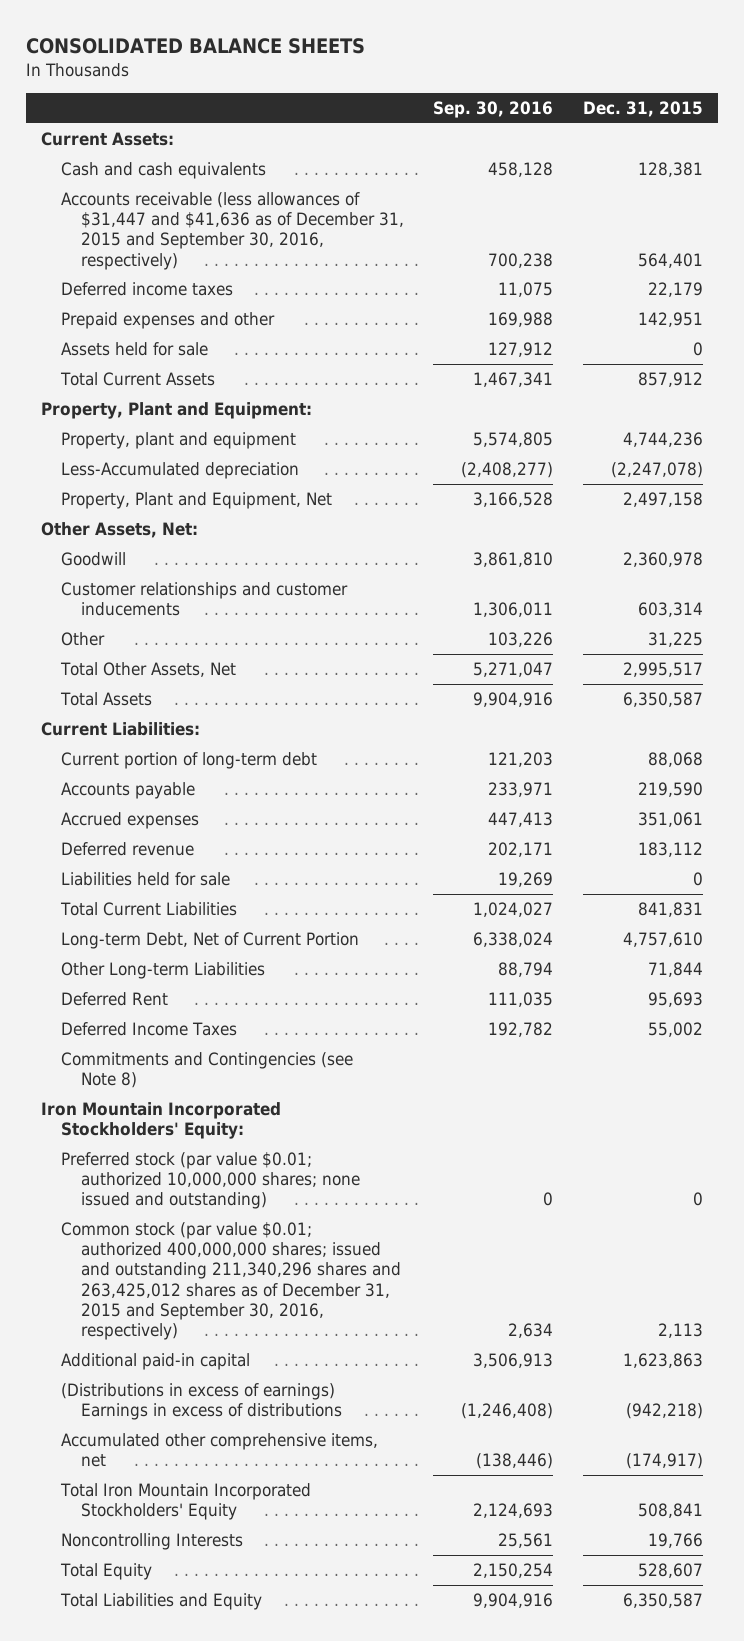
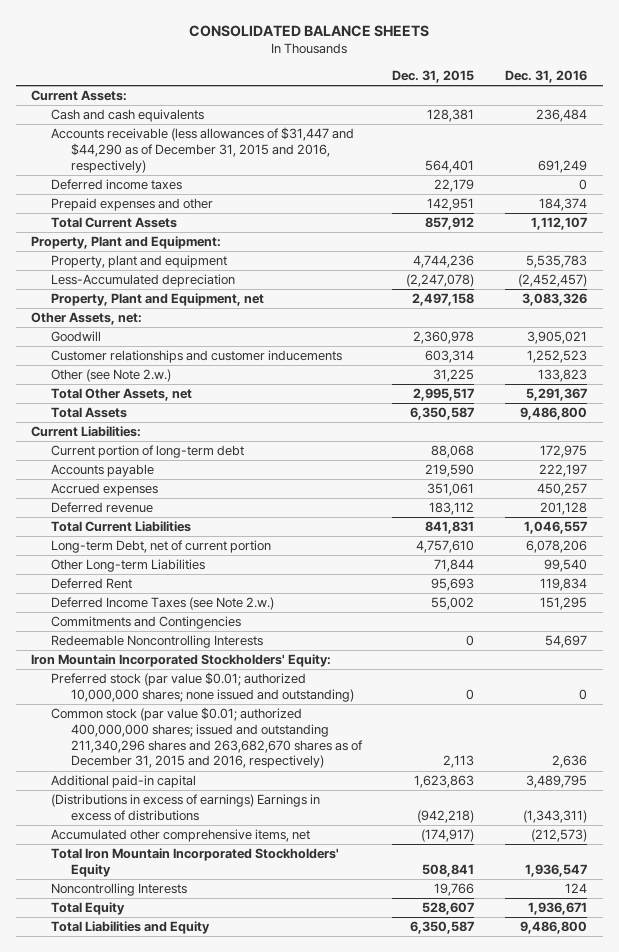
[433,101,554,119] Sep. 30, 2016 -> none
none -> [505,69,588,83] Dec. 31, 2016
[60,192,404,270] Accounts receivable (less allowances of $31,447 and $41,636 as of December 31, 2015 and September 30, 2016, respectively) -> [51,127,355,173] Accounts receivable (less allowances of $31,447 and $44,290 as of December 31, 2015 and 2016, respectively)
[60,342,208,357] Assets held for sale -> none
[60,492,332,510] Property, Plant and Equipment, Net -> [51,293,265,307] Property, Plant and Equipment, net
[40,522,198,539] Other Assets, Net: -> [31,312,143,326] Other Assets, net:
[60,632,105,647] Other -> [51,369,172,383] Other (see Note 2.w.)
[59,662,236,678] Total Other Assets, Net -> [51,388,193,402] Total Other Assets, net
[60,872,230,887] Liabilities held for sale -> none
[60,932,359,950] Long-term Debt, Net of Current Portion -> [51,540,272,554] Long-term Debt, net of current portion
[60,1022,237,1037] Deferred Income Taxes -> [51,597,275,611] Deferred Income Taxes (see Note 2.w.)
[60,1052,353,1089] Commitments and Contingencies (see Note 8) -> [51,616,242,630] Commitments and Contingencies
none -> [51,635,264,649] Redeemable Noncontrolling Interests
[60,1222,401,1341] Common stock (par value $0.01; authorized 400,000,000 shares; issued and outstanding 211,340,296 shares and 263,425,012 shares as of December 31, 2015 and September 30, 2016, respectively) -> [51,707,363,769] Common stock (par value $0.01; authorized 400,000,000 shares; issued and outstanding 211,340,296 shares and 263,682,670 shares as of December 31, 2015 and 2016, respectively)

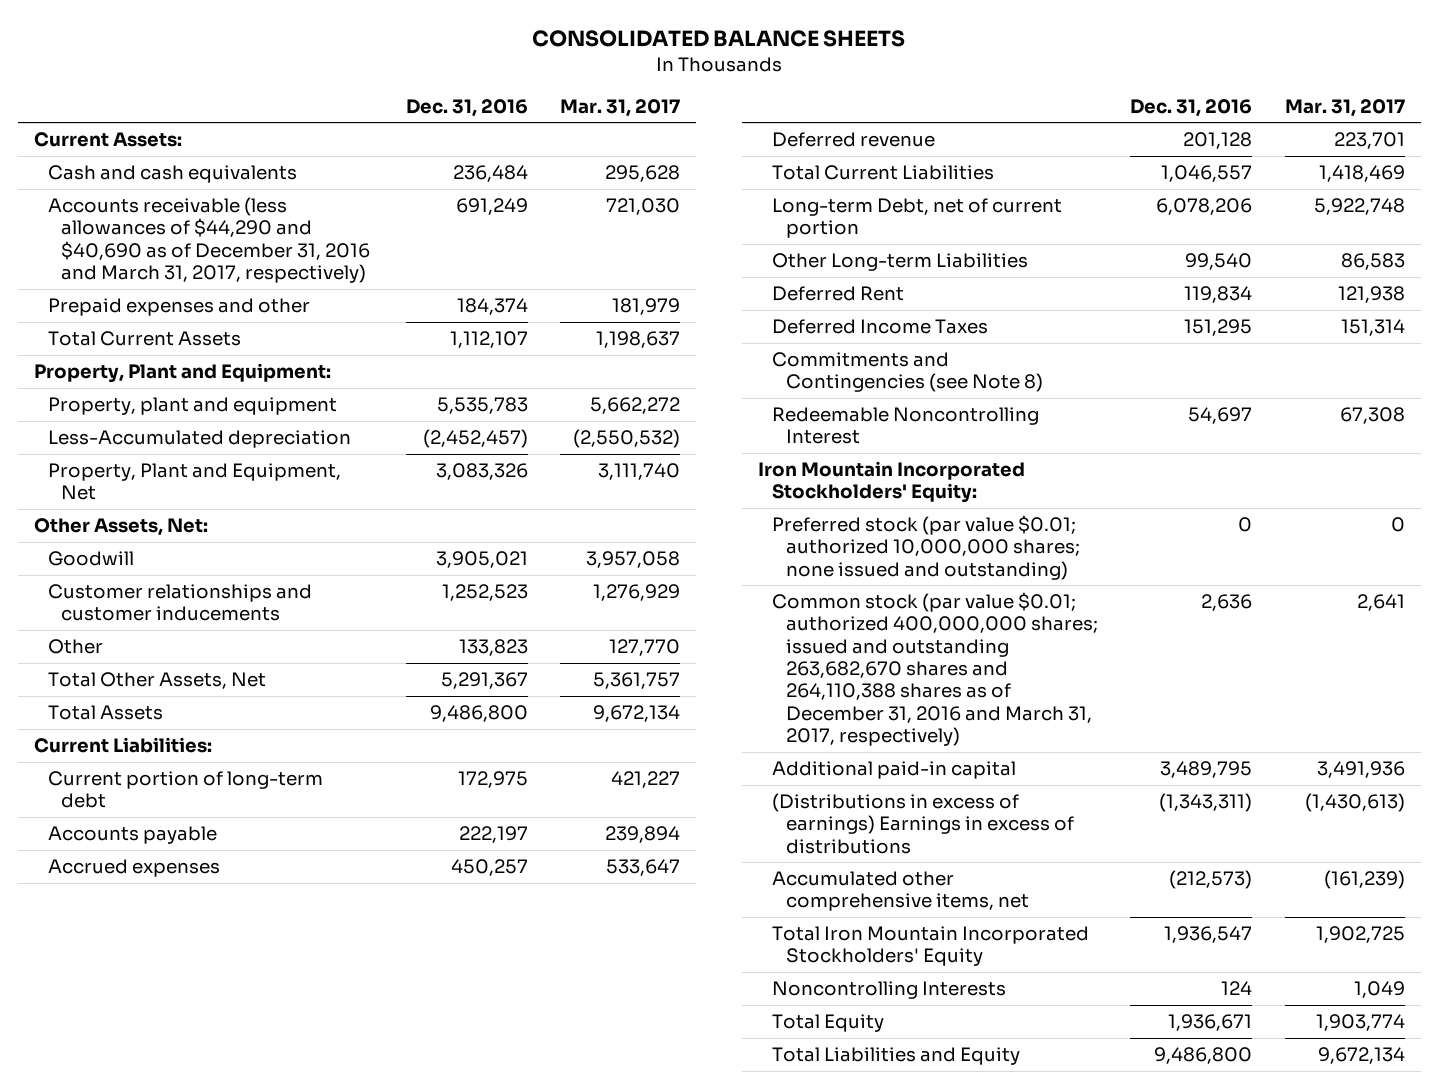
[392,69,475,83] Dec. 31, 2015 -> none
none -> [560,98,681,117] Mar. 31, 2017
[51,179,183,191] Deferred income taxes -> none
[51,127,355,173] Accounts receivable (less allowances of $31,447 and $44,290 as of December 31, 2015 and 2016, respectively) -> [47,197,371,284] Accounts receivable (less allowances of $44,290 and $40,690 as of December 31, 2016 and March 31, 2017, respectively)
[51,293,265,307] Property, Plant and Equipment, net -> [47,463,341,501] Property, Plant and Equipment, Net
[31,312,143,326] Other Assets, net: -> [33,518,208,537] Other Assets, Net:
[51,369,172,383] Other (see Note 2.w.) -> [47,639,103,655] Other
[51,388,193,402] Total Other Assets, net -> [47,672,266,690] Total Other Assets, Net
[51,597,275,611] Deferred Income Taxes (see Note 2.w.) -> [772,319,989,335] Deferred Income Taxes
[51,616,242,630] Commitments and Contingencies -> [772,352,1043,393] Commitments and Contingencies (see Note 8)
[51,635,264,649] Redeemable Noncontrolling Interests -> [772,407,1040,445] Redeemable Noncontrolling Interest
[51,707,363,769] Common stock (par value $0.01; authorized 400,000,000 shares; issued and outstanding 211,340,296 shares and 263,682,670 shares as of December 31, 2015 and 2016, respectively) -> [772,592,1098,746] Common stock (par value $0.01; authorized 400,000,000 shares; issued and outstanding 263,682,670 shares and 264,110,388 shares as of December 31, 2016 and March 31, 2017, respectively)

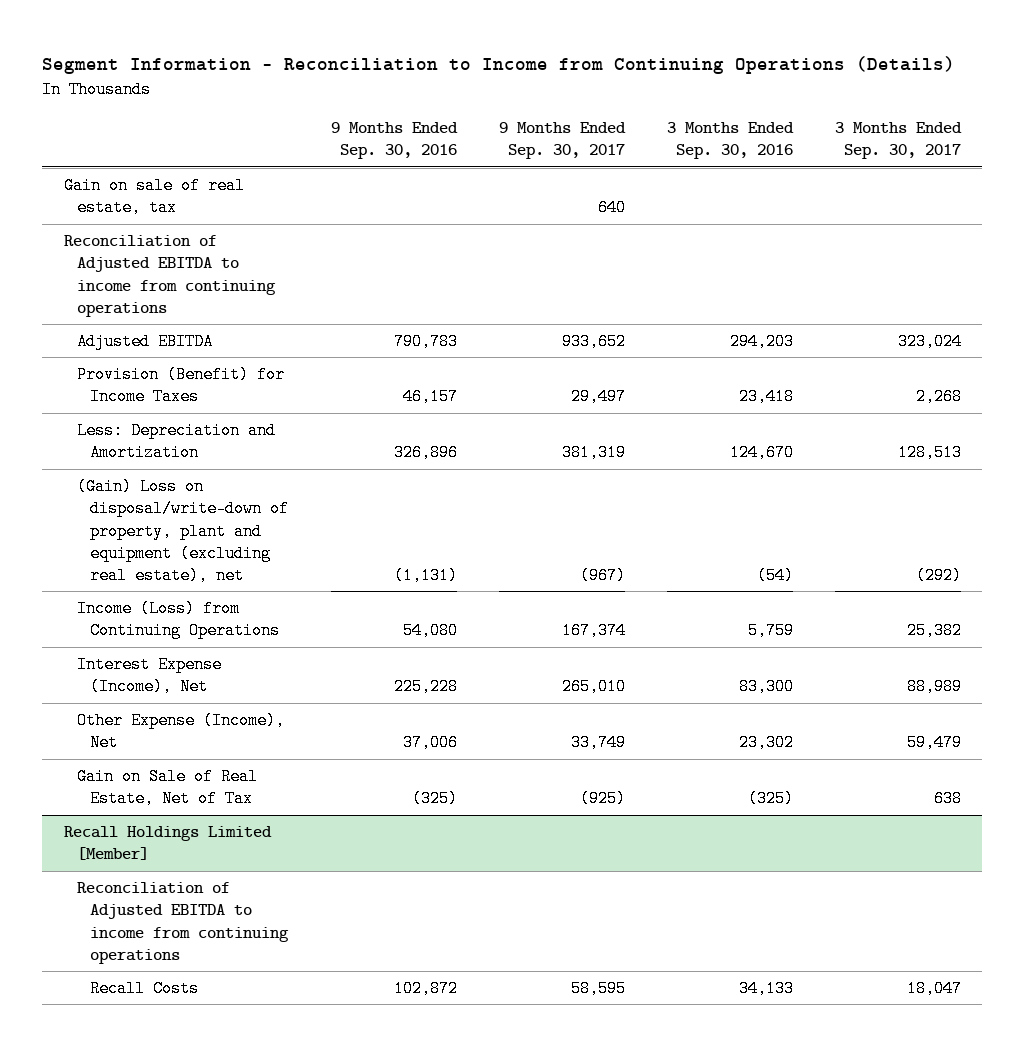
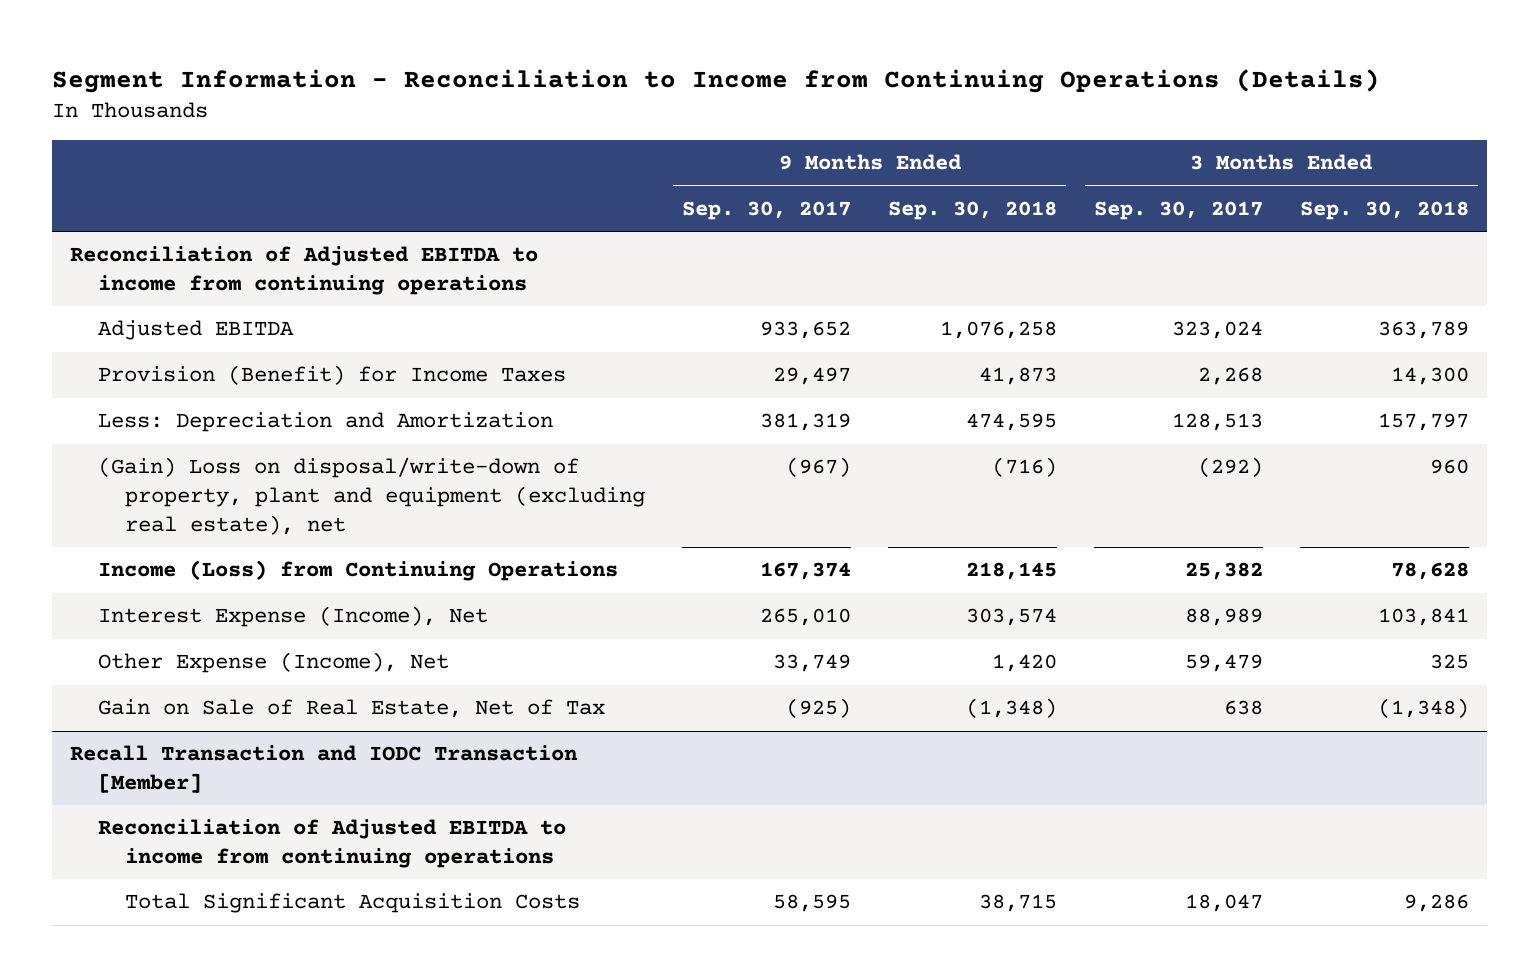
[330,122,458,160] 9 Months Ended Sep. 30, 2016 -> none
[667,122,795,160] 3 Months Ended Sep. 30, 2016 -> none
none -> [888,200,1058,220] Sep. 30, 2018
none -> [1299,200,1469,220] Sep. 30, 2018
[63,176,245,217] Gain on sale of real estate, tax -> none
[63,825,272,861] Recall Holdings Limited [Member] -> none
none -> [70,745,579,793] Recall Transaction and IODC Transaction [Member]
[90,979,200,997] Recall Costs -> [125,893,581,914] Total Significant Acquisition Costs

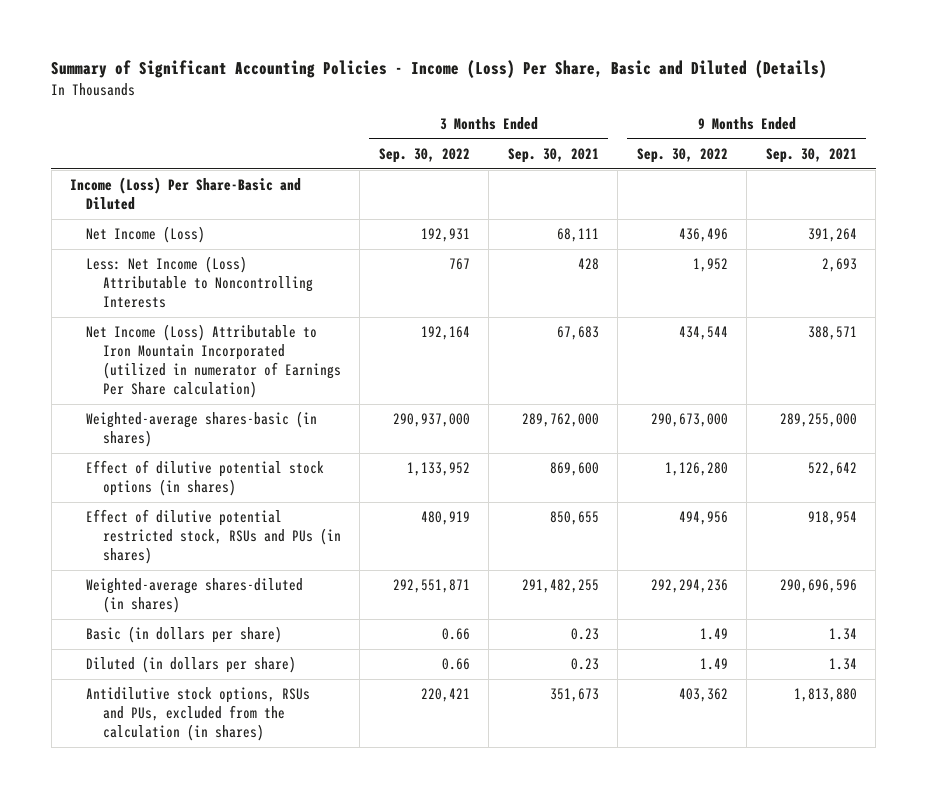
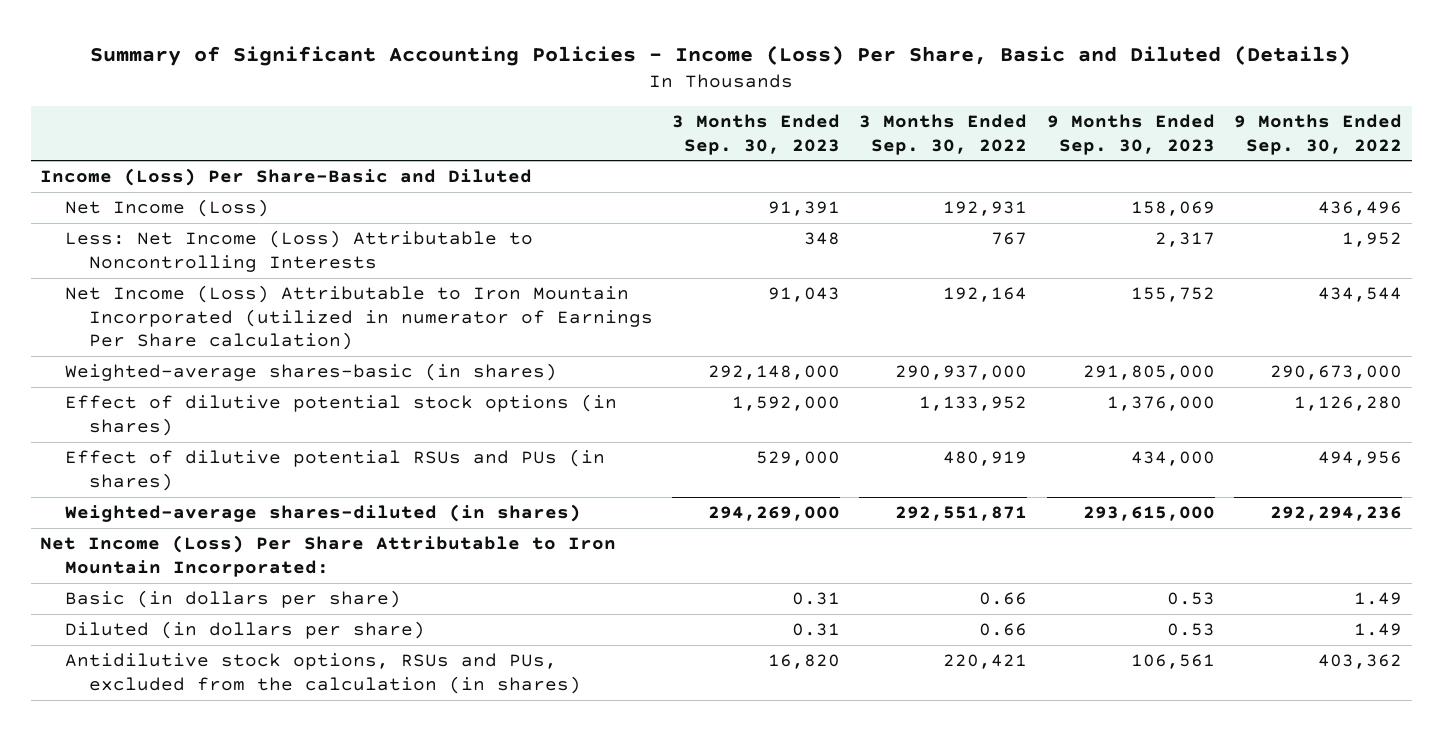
[507,147,599,163] Sep. 30, 2021 -> none
[765,147,857,163] Sep. 30, 2021 -> none
none -> [672,114,841,155] 3 Months Ended Sep. 30, 2023
none -> [1046,114,1215,155] 9 Months Ended Sep. 30, 2023
[86,508,341,565] Effect of dilutive potential restricted stock, RSUs and PUs (in shares) -> [64,449,605,491] Effect of dilutive potential RSUs and PUs (in shares)
none -> [40,535,617,577] Net Income (Loss) Per Share Attributable to Iron Mountain Incorporated:

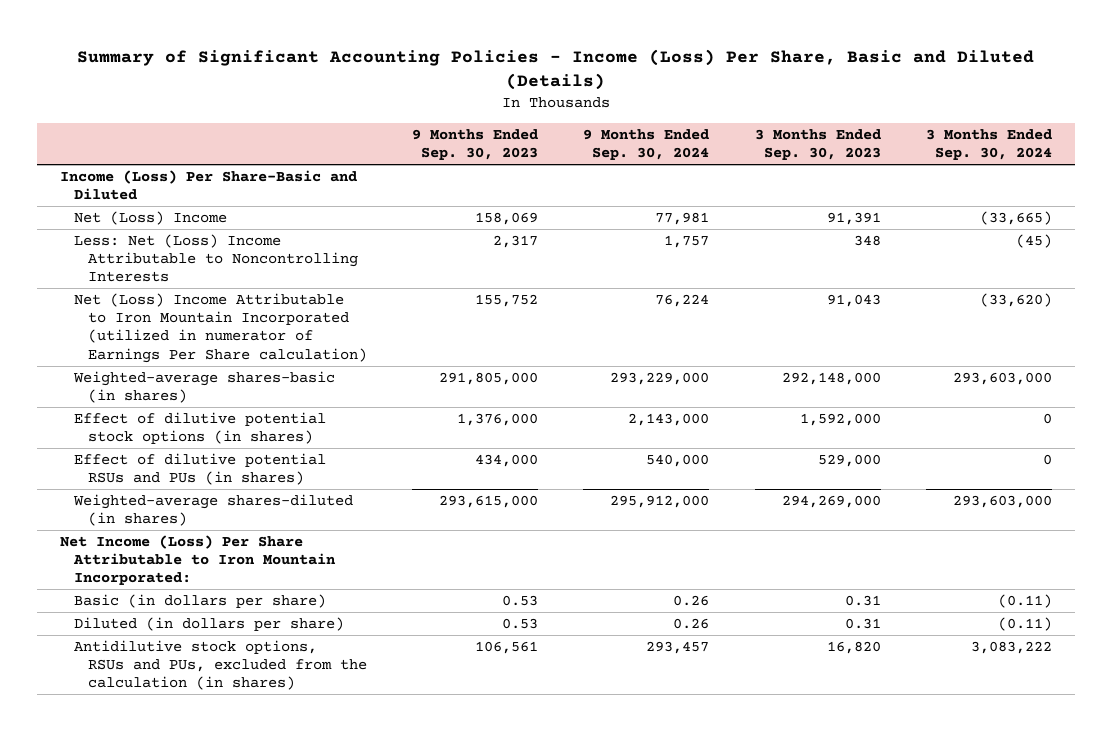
[859,114,1028,155] 3 Months Ended Sep. 30, 2022 -> none
[1234,114,1403,155] 9 Months Ended Sep. 30, 2022 -> none
none -> [583,128,710,161] 9 Months Ended Sep. 30, 2024
none -> [926,128,1053,161] 3 Months Ended Sep. 30, 2024
[64,199,269,218] Net Income (Loss) -> [73,211,227,226] Net (Loss) Income
[64,230,533,272] Less: Net Income (Loss) Attributable to Noncontrolling Interests -> [73,234,358,283] Less: Net (Loss) Income Attributable to Noncontrolling Interests
[64,285,653,350] Net Income (Loss) Attributable to Iron Mountain Incorporated (utilized in numerator of Earnings Per Share calculation) -> [73,293,367,363] Net (Loss) Income Attributable to Iron Mountain Incorporated (utilized in numerator of Earnings Per Share calculation)

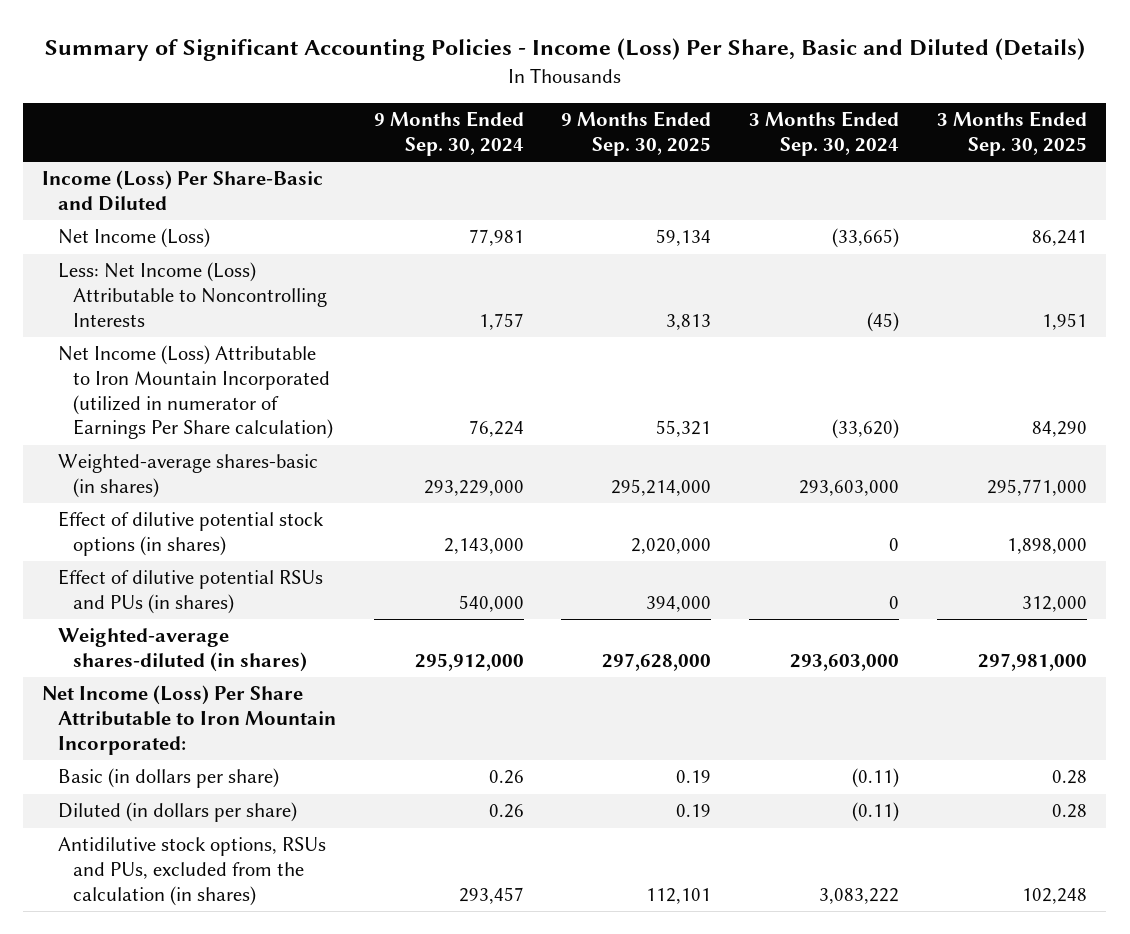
[412,128,539,161] 9 Months Ended Sep. 30, 2023 -> none
[754,128,881,161] 3 Months Ended Sep. 30, 2023 -> none
none -> [561,111,712,156] 9 Months Ended Sep. 30, 2025
none -> [937,111,1088,156] 3 Months Ended Sep. 30, 2025
[73,211,227,226] Net (Loss) Income -> [57,228,210,249] Net Income (Loss)
[73,234,358,283] Less: Net (Loss) Income Attributable to Noncontrolling Interests -> [57,262,327,327] Less: Net Income (Loss) Attributable to Noncontrolling Interests
[73,293,367,363] Net (Loss) Income Attributable to Iron Mountain Incorporated (utilized in numerator of Earnings Per Share calculation) -> [57,345,333,440] Net Income (Loss) Attributable to Iron Mountain Incorporated (utilized in numerator of Earnings Per Share calculation)

